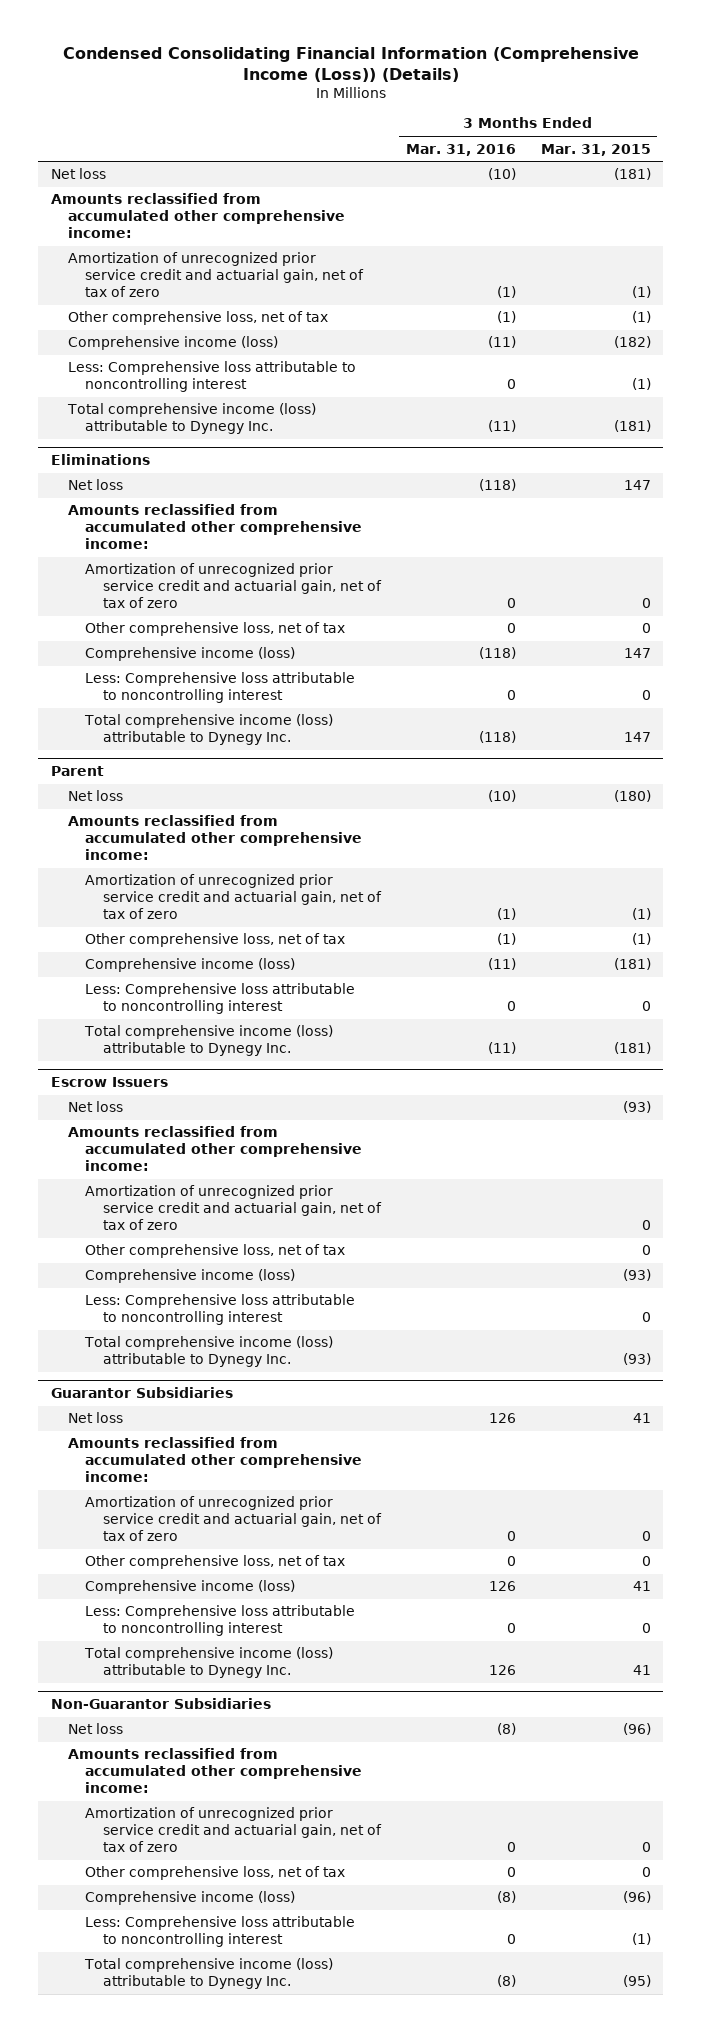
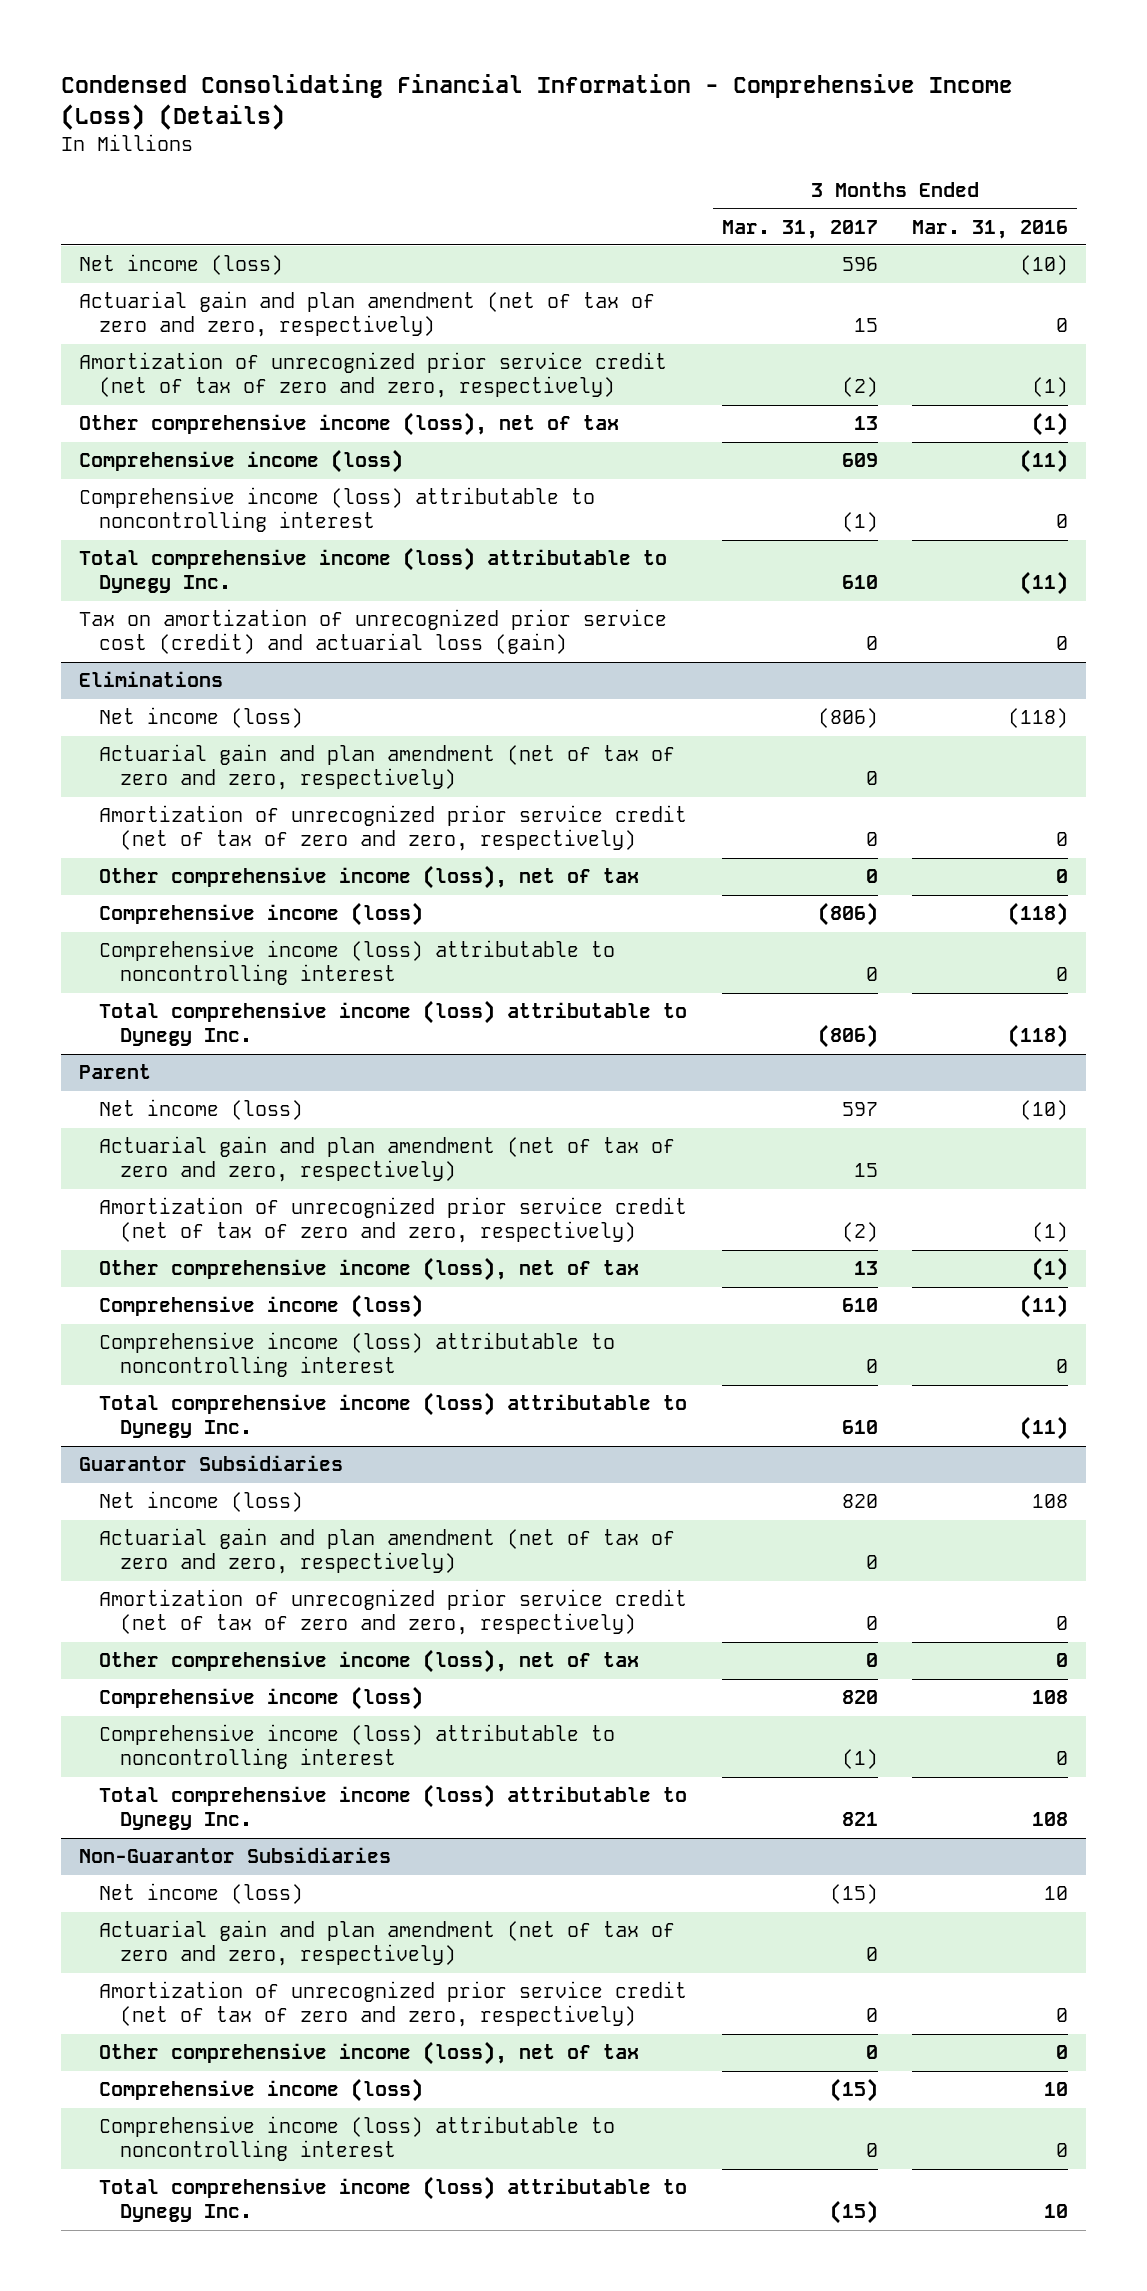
[62,46,639,82] Condensed Consolidating Financial Information (Comprehensive Income (Loss)) (Details) -> [61,73,1014,130] Condensed Consolidating Financial Information - Comprehensive Income (Loss) (Details)
[540,143,651,156] Mar. 31, 2015 -> none
none -> [721,219,878,239] Mar. 31, 2017
[50,193,346,239] Amounts reclassified from accumulated other comprehensive income: -> none
[50,168,106,180] Net loss -> [78,254,283,276] Net income (loss)
none -> [78,291,655,338] Actuarial gain and plan amendment (net of tax of zero and zero, respectively)
[68,252,365,298] Amortization of unrecognized prior service credit and actuarial gain, net of tax of zero -> [78,352,667,399] Amortization of unrecognized prior service credit (net of tax of zero and zero, respectively)
[68,311,329,326] Other comprehensive loss, net of tax -> [78,412,619,437] Other comprehensive income (loss), net of tax
[68,361,357,393] Less: Comprehensive loss attributable to noncontrolling interest -> [78,487,595,533] Comprehensive income (loss) attributable to noncontrolling interest
none -> [78,609,667,655] Tax on amortization of unrecognized prior service cost (credit) and actuarial loss (gain)
[68,504,363,550] Amounts reclassified from accumulated other comprehensive income: -> none
[68,479,124,491] Net loss -> [99,707,304,729] Net income (loss)
none -> [99,744,676,791] Actuarial gain and plan amendment (net of tax of zero and zero, respectively)
[85,563,382,609] Amortization of unrecognized prior service credit and actuarial gain, net of tax of zero -> [99,805,688,852] Amortization of unrecognized prior service credit (net of tax of zero and zero, respectively)
[85,622,346,637] Other comprehensive loss, net of tax -> [99,865,640,890] Other comprehensive income (loss), net of tax
[85,672,356,704] Less: Comprehensive loss attributable to noncontrolling interest -> [99,940,616,986] Comprehensive income (loss) attributable to noncontrolling interest
[68,815,363,861] Amounts reclassified from accumulated other comprehensive income: -> none
[68,790,124,802] Net loss -> [99,1099,304,1121] Net income (loss)
none -> [99,1136,676,1183] Actuarial gain and plan amendment (net of tax of zero and zero, respectively)
[85,874,382,920] Amortization of unrecognized prior service credit and actuarial gain, net of tax of zero -> [99,1197,688,1244] Amortization of unrecognized prior service credit (net of tax of zero and zero, respectively)
[85,933,346,948] Other comprehensive loss, net of tax -> [99,1257,640,1282] Other comprehensive income (loss), net of tax
[85,983,356,1015] Less: Comprehensive loss attributable to noncontrolling interest -> [99,1332,616,1378] Comprehensive income (loss) attributable to noncontrolling interest
[50,1076,168,1087] Escrow Issuers -> none
[68,1101,124,1113] Net loss -> none
[68,1126,363,1172] Amounts reclassified from accumulated other comprehensive income: -> none
[85,1185,382,1231] Amortization of unrecognized prior service credit and actuarial gain, net of tax of zero -> none
[85,1244,346,1259] Other comprehensive loss, net of tax -> none
[85,1269,296,1284] Comprehensive income (loss) -> none
[85,1294,356,1326] Less: Comprehensive loss attributable to noncontrolling interest -> none
[84,1336,334,1368] Total comprehensive income (loss) attributable to Dynegy Inc. -> none
[68,1437,363,1483] Amounts reclassified from accumulated other comprehensive income: -> none
[68,1412,124,1424] Net loss -> [99,1491,304,1513] Net income (loss)
[488,1413,516,1424] 126 -> [1032,1494,1069,1509] 108
none -> [99,1528,676,1575] Actuarial gain and plan amendment (net of tax of zero and zero, respectively)
[85,1496,382,1542] Amortization of unrecognized prior service credit and actuarial gain, net of tax of zero -> [99,1589,688,1636] Amortization of unrecognized prior service credit (net of tax of zero and zero, respectively)
[85,1555,346,1570] Other comprehensive loss, net of tax -> [99,1649,640,1674] Other comprehensive income (loss), net of tax
[488,1581,516,1592] 126 -> [1032,1690,1069,1705] 108
[85,1605,356,1637] Less: Comprehensive loss attributable to noncontrolling interest -> [99,1724,616,1770] Comprehensive income (loss) attributable to noncontrolling interest
[488,1665,516,1676] 126 -> [1032,1812,1069,1827] 108
[68,1748,363,1794] Amounts reclassified from accumulated other comprehensive income: -> none
[68,1723,124,1735] Net loss -> [99,1883,304,1905] Net income (loss)
[496,1723,516,1736] (8) -> [1044,1886,1069,1901] 10
none -> [99,1920,676,1967] Actuarial gain and plan amendment (net of tax of zero and zero, respectively)
[85,1807,382,1853] Amortization of unrecognized prior service credit and actuarial gain, net of tax of zero -> [99,1981,688,2028] Amortization of unrecognized prior service credit (net of tax of zero and zero, respectively)
[85,1866,346,1881] Other comprehensive loss, net of tax -> [99,2041,640,2066] Other comprehensive income (loss), net of tax
[496,1891,516,1904] (8) -> [1044,2082,1069,2097] 10
[85,1916,356,1948] Less: Comprehensive loss attributable to noncontrolling interest -> [99,2116,616,2162] Comprehensive income (loss) attributable to noncontrolling interest
[496,1975,516,1988] (8) -> [1044,2204,1069,2219] 10

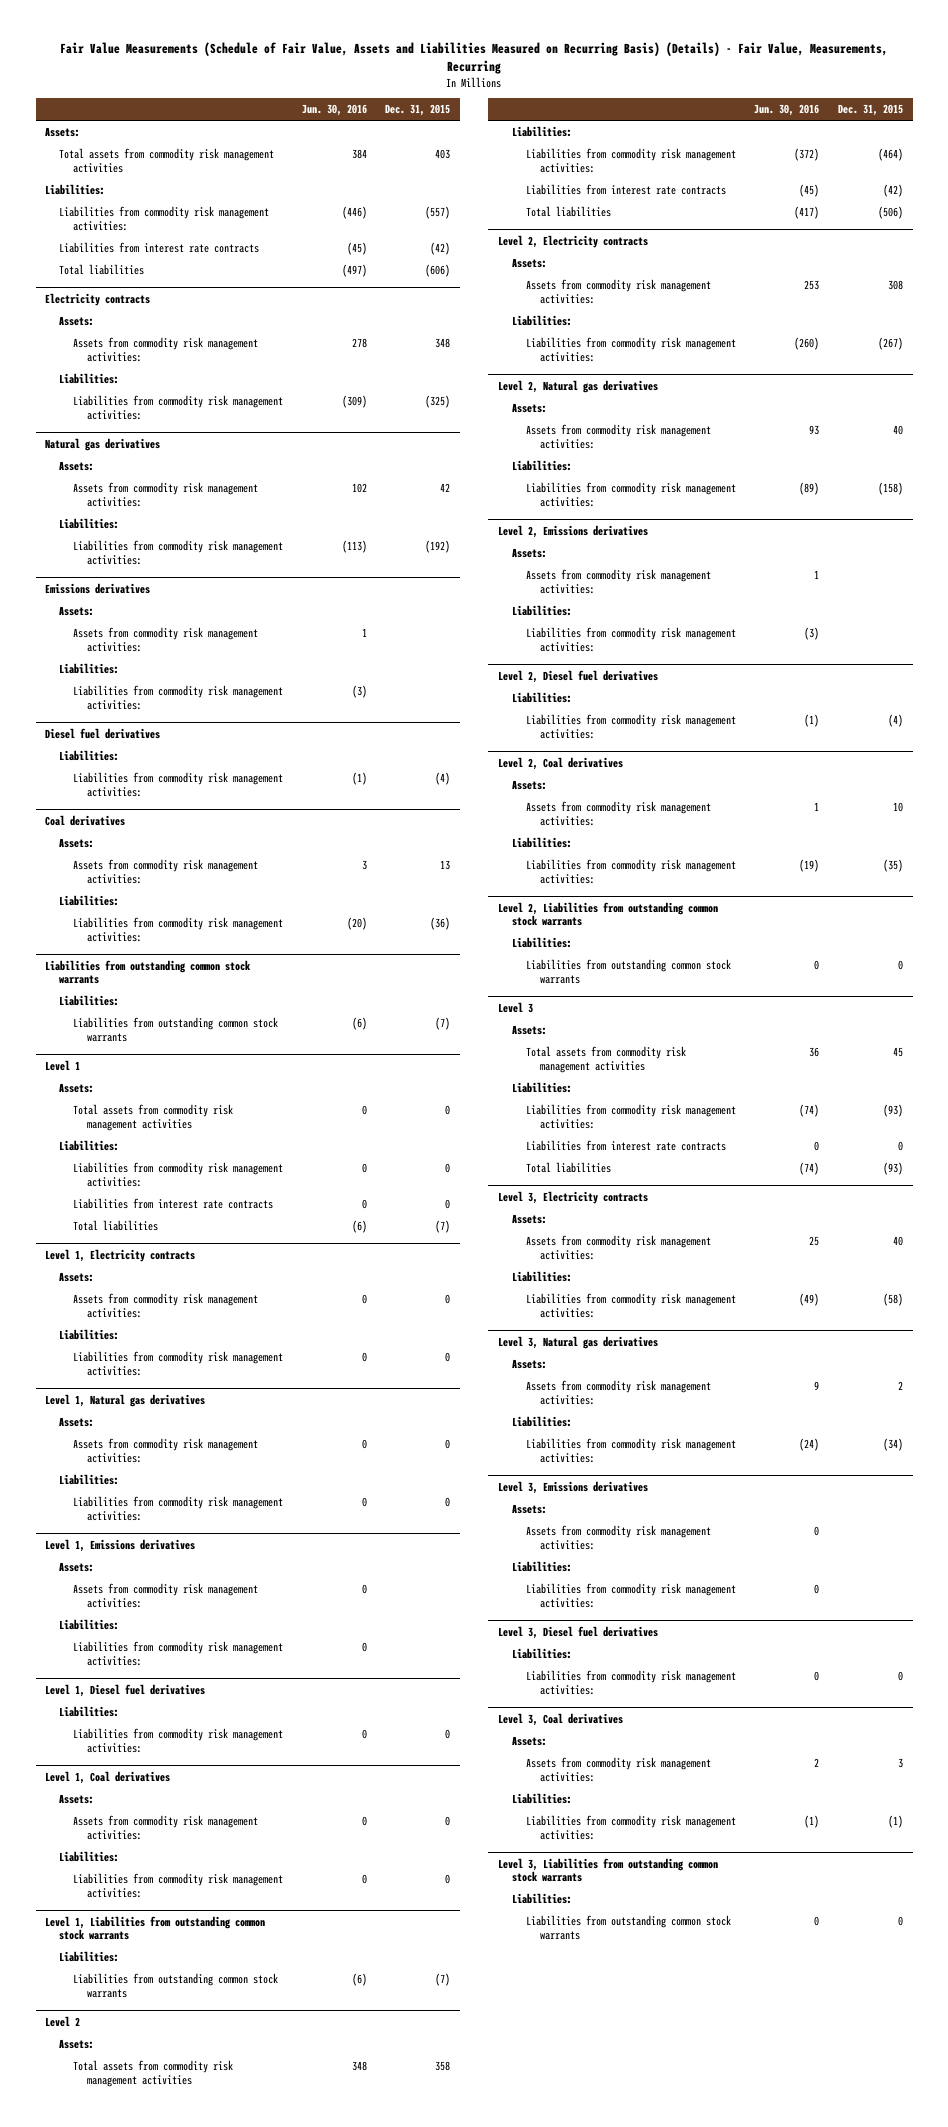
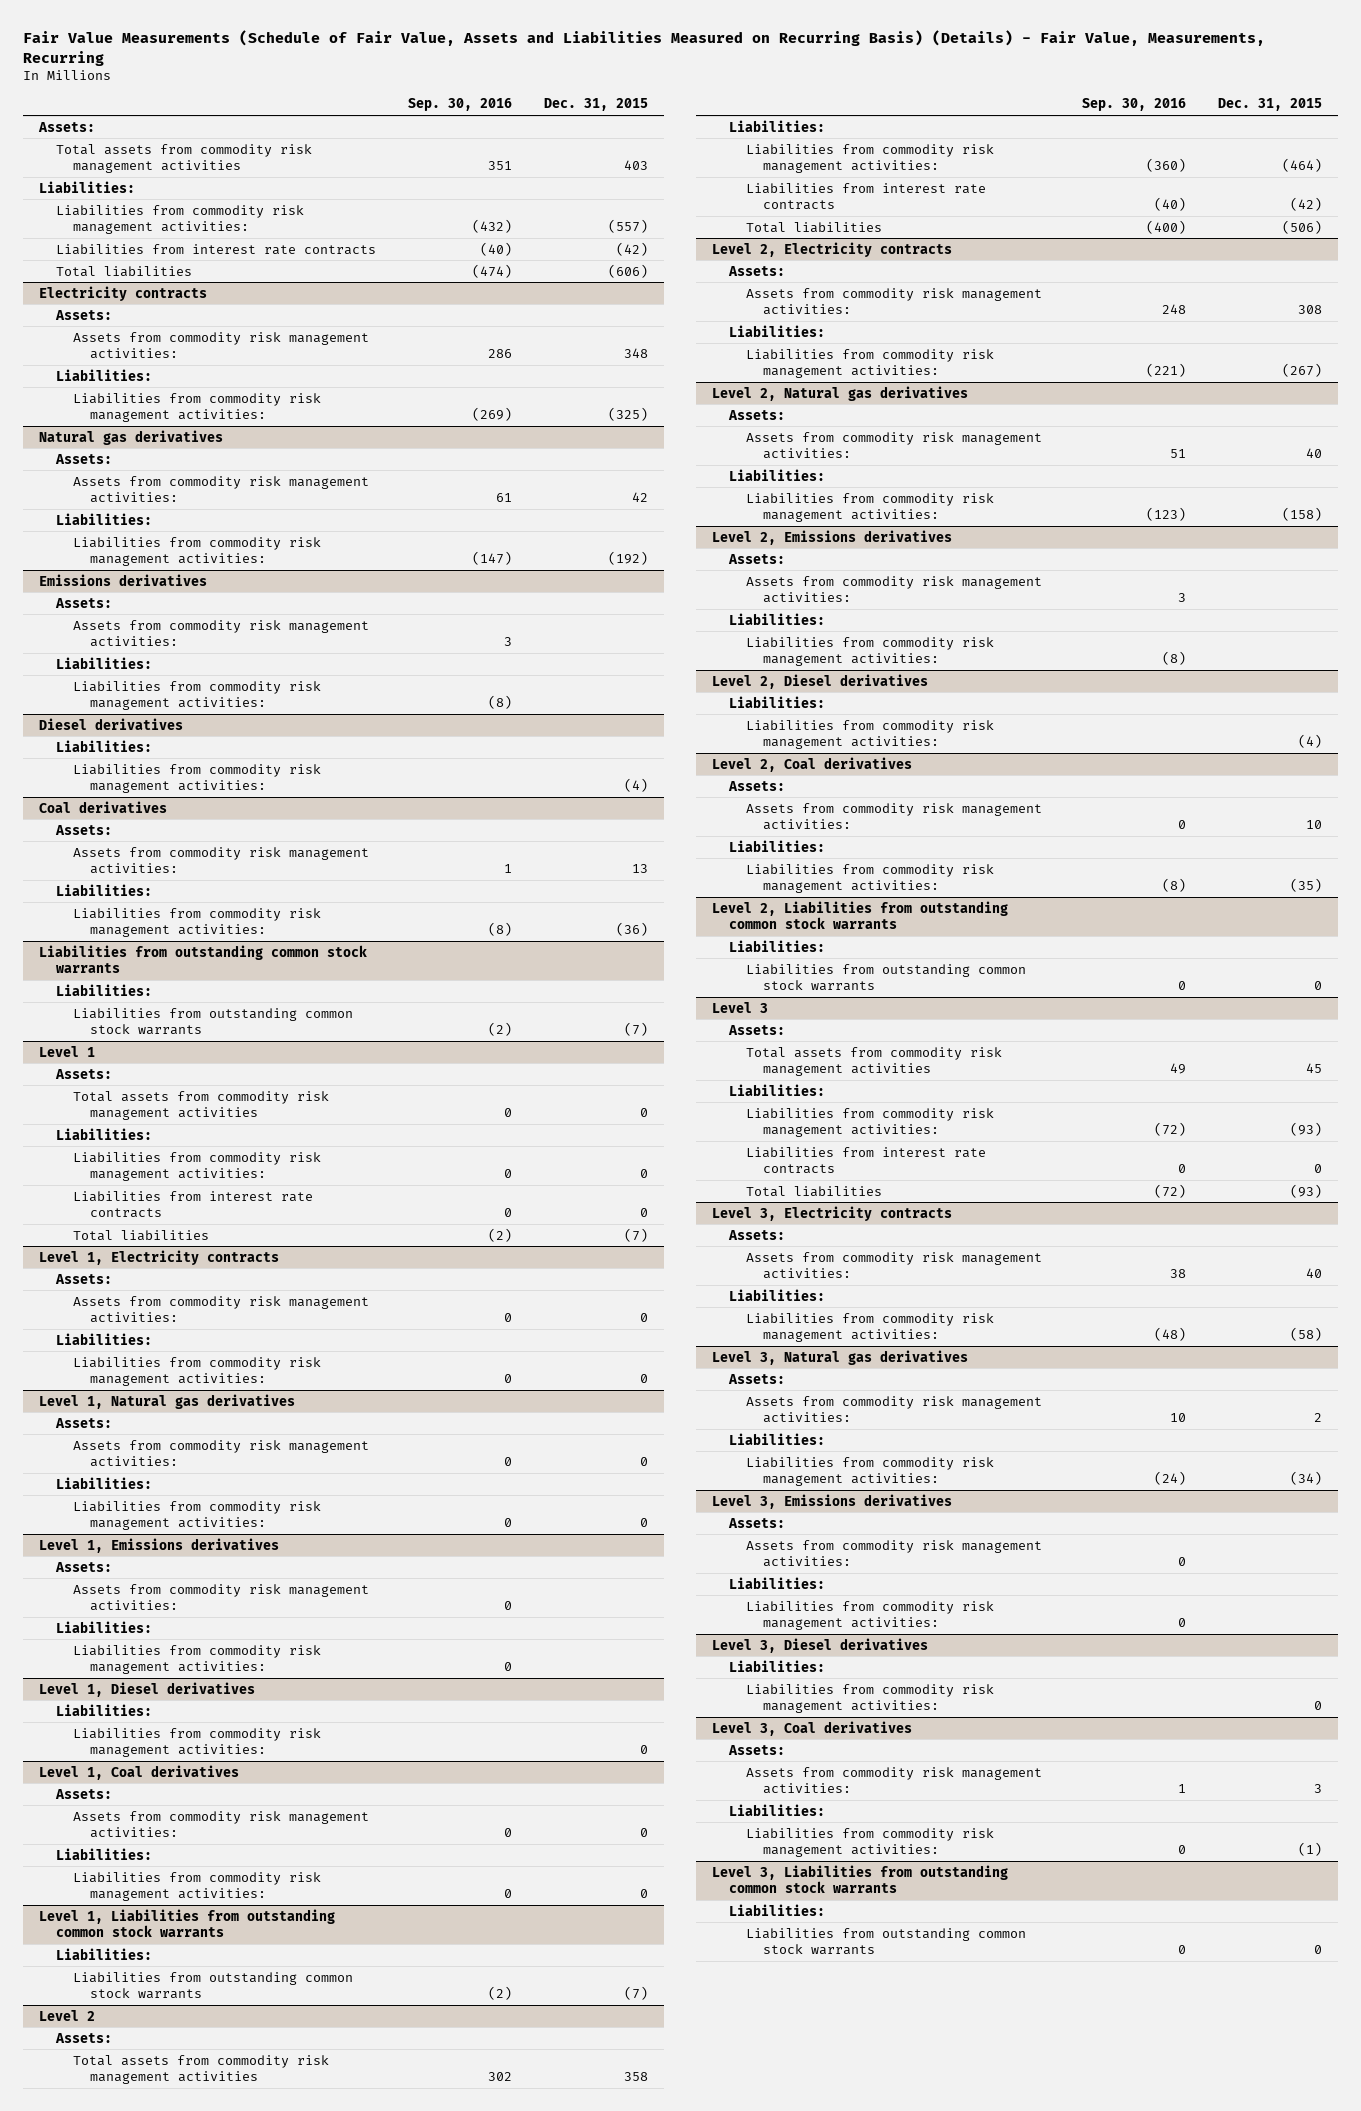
[301,104,367,117] Jun. 30, 2016 -> none
none -> [408,98,513,112] Sep. 30, 2016
[44,727,160,739] Diesel fuel derivatives -> [39,717,184,730] Diesel derivatives
[44,1683,205,1697] Level 1, Diesel fuel derivatives -> [39,1681,256,1697] Level 1, Diesel derivatives
[497,669,658,683] Level 2, Diesel fuel derivatives -> [712,673,929,689] Level 2, Diesel derivatives
[497,1625,658,1639] Level 3, Diesel fuel derivatives -> [712,1637,929,1653] Level 3, Diesel derivatives

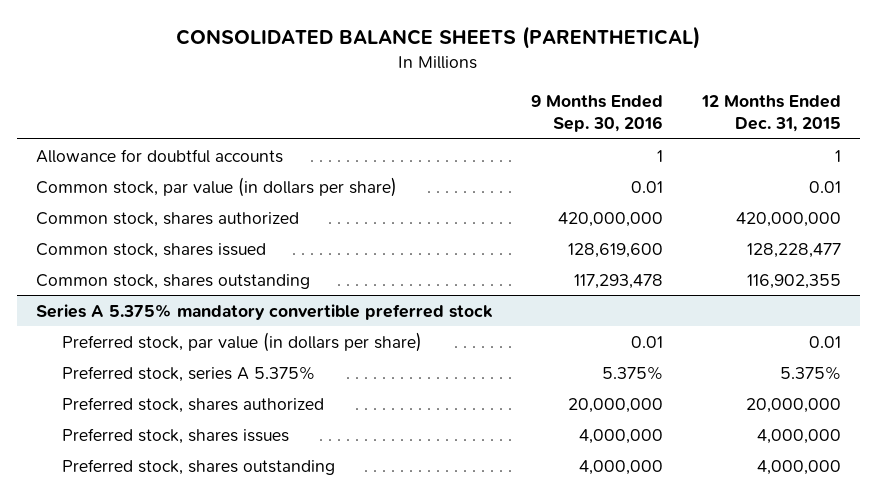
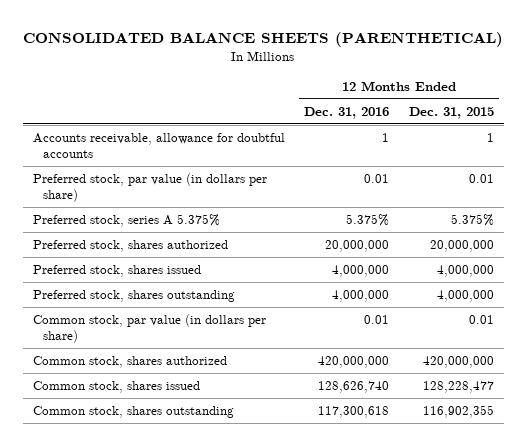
[531,95,664,133] 9 Months Ended Sep. 30, 2016 -> none
none -> [304,106,390,119] Dec. 31, 2016
[36,303,494,320] Series A 5.375% mandatory convertible preferred stock -> none
[36,148,284,163] Allowance for doubtful accounts -> [32,132,285,159] Accounts receivable, allowance for doubtful accounts
[62,427,290,444] Preferred stock, shares issues -> [32,264,201,277] Preferred stock, shares issued
[36,176,398,197] Common stock, par value (in dollars per share) -> [32,313,266,344] Common stock, par value (in dollars per share)
[36,211,300,227] Common stock, shares authorized -> [32,355,227,368] Common stock, shares authorized
[36,242,267,258] Common stock, shares issued -> [32,380,200,393] Common stock, shares issued
[36,273,311,289] Common stock, shares outstanding -> [32,405,234,418] Common stock, shares outstanding

